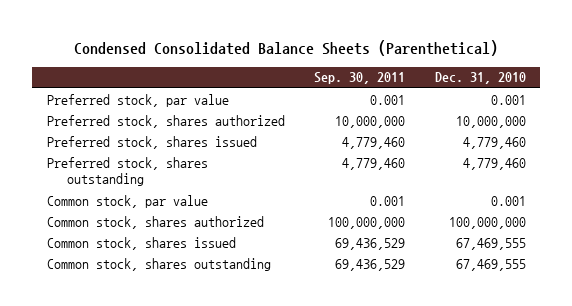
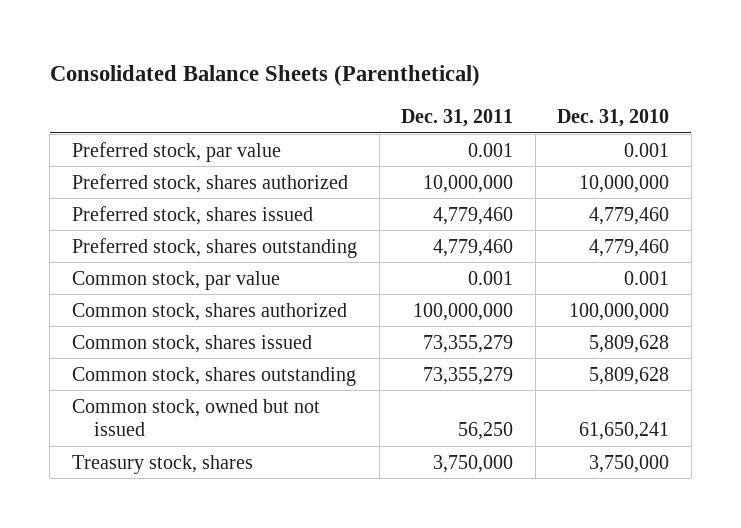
[74,40,499,57] Condensed Consolidated Balance Sheets (Parenthetical) -> [49,64,480,86] Consolidated Balance Sheets (Parenthetical)
[314,72,406,85] Sep. 30, 2011 -> none
none -> [401,109,514,128] Dec. 31, 2011
[455,237,526,250] 67,469,555 -> [589,334,670,353] 5,809,628
[455,258,526,271] 67,469,555 -> [589,366,670,385] 5,809,628
none -> [72,398,321,437] Common stock, owned but not issued
none -> [72,454,254,474] Treasury stock, shares

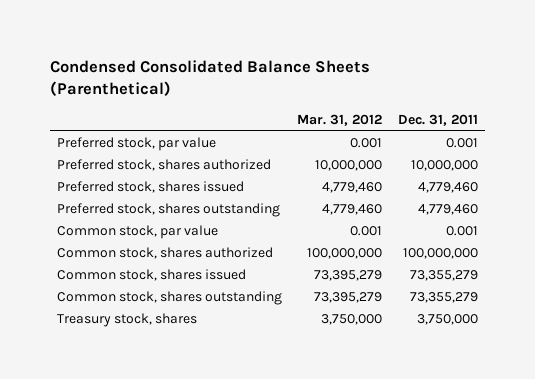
[49,64,480,86] Consolidated Balance Sheets (Parenthetical) -> [49,59,370,96] Condensed Consolidated Balance Sheets (Parenthetical)
[557,109,670,128] Dec. 31, 2010 -> none
none -> [297,113,383,126] Mar. 31, 2012
[72,398,321,437] Common stock, owned but not issued -> none

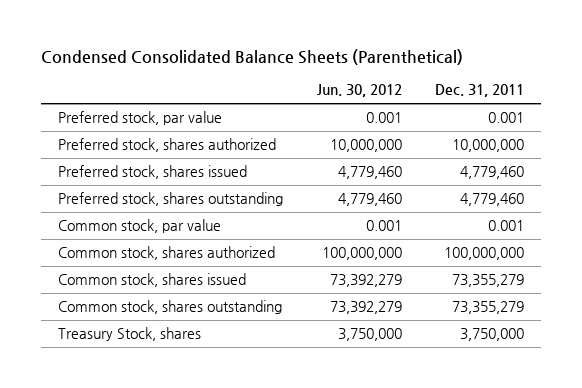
[297,113,383,126] Mar. 31, 2012 -> none
none -> [316,84,402,98] Jun. 30, 2012
[57,312,198,327] Treasury stock, shares -> [57,327,201,342] Treasury Stock, shares

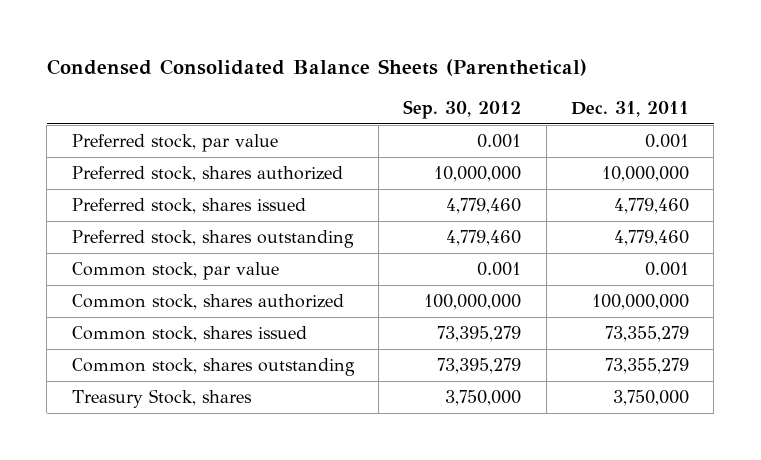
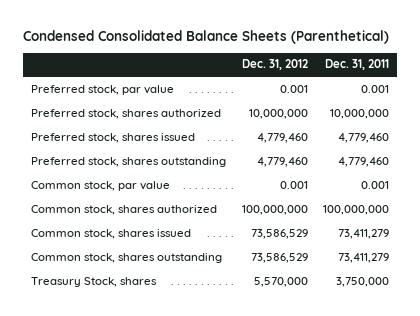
[403,100,522,120] Sep. 30, 2012 -> none
none -> [241,59,308,71] Dec. 31, 2012
[605,325,690,342] 73,355,279 -> [338,228,390,239] 73,411,279
[605,357,690,374] 73,355,279 -> [338,252,390,263] 73,411,279

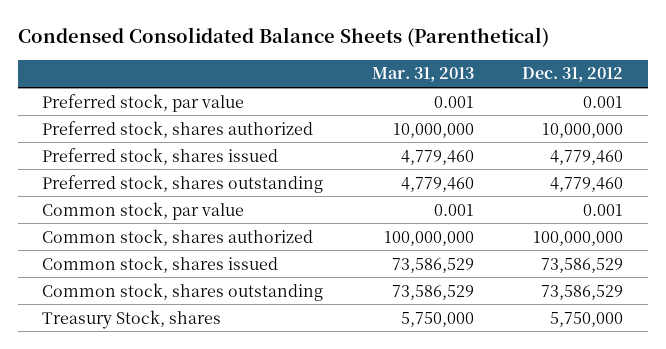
[325,59,390,71] Dec. 31, 2011 -> none
none -> [371,67,474,83] Mar. 31, 2013
[253,276,308,287] 5,570,000 -> [550,311,624,327] 5,750,000

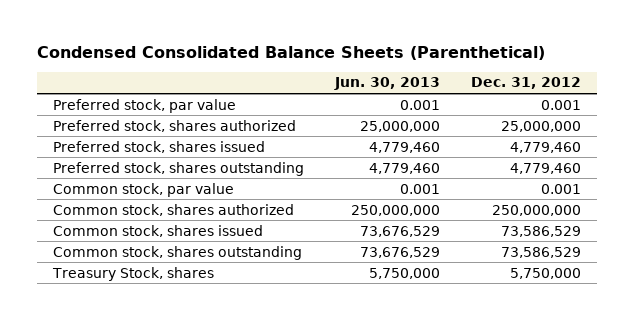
[371,67,474,83] Mar. 31, 2013 -> none
none -> [334,77,441,91] Jun. 30, 2013
[542,122,624,138] 10,000,000 -> [501,120,582,132] 25,000,000
[533,230,624,246] 100,000,000 -> [492,204,582,216] 250,000,000

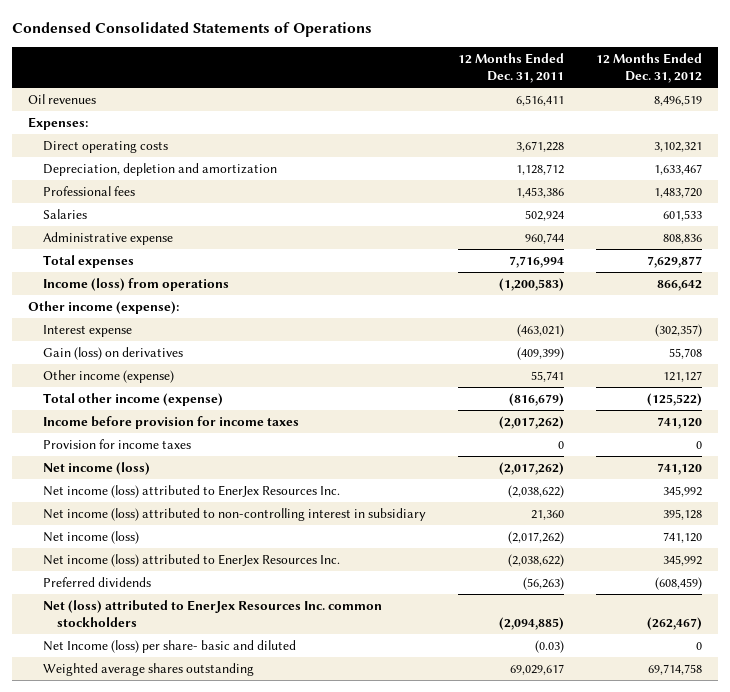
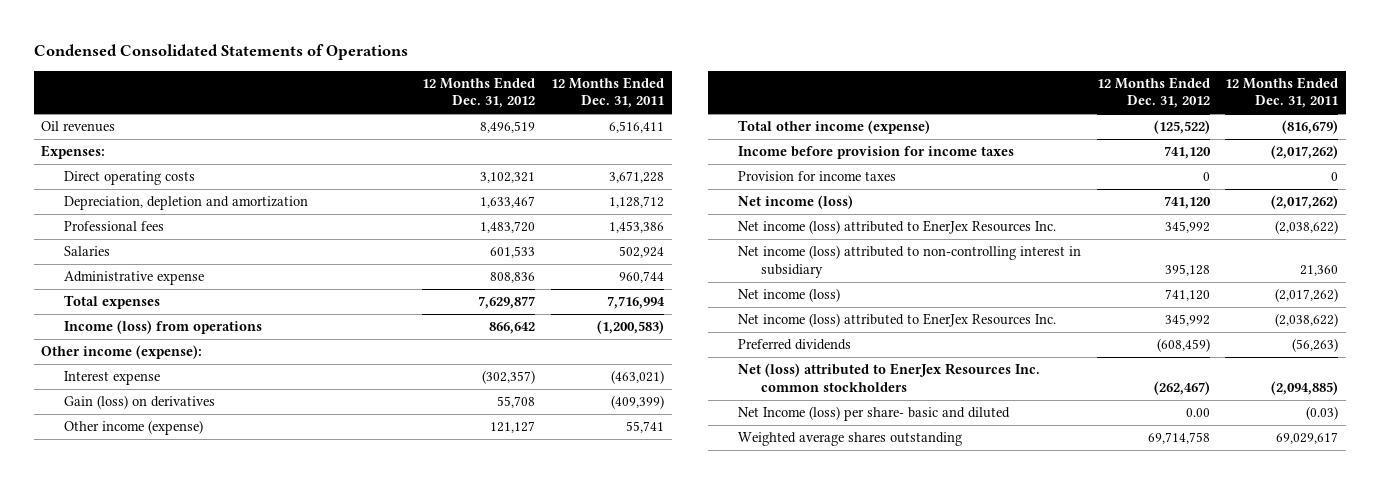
[695,641,702,650] 0 -> [1185,408,1210,418] 0.00

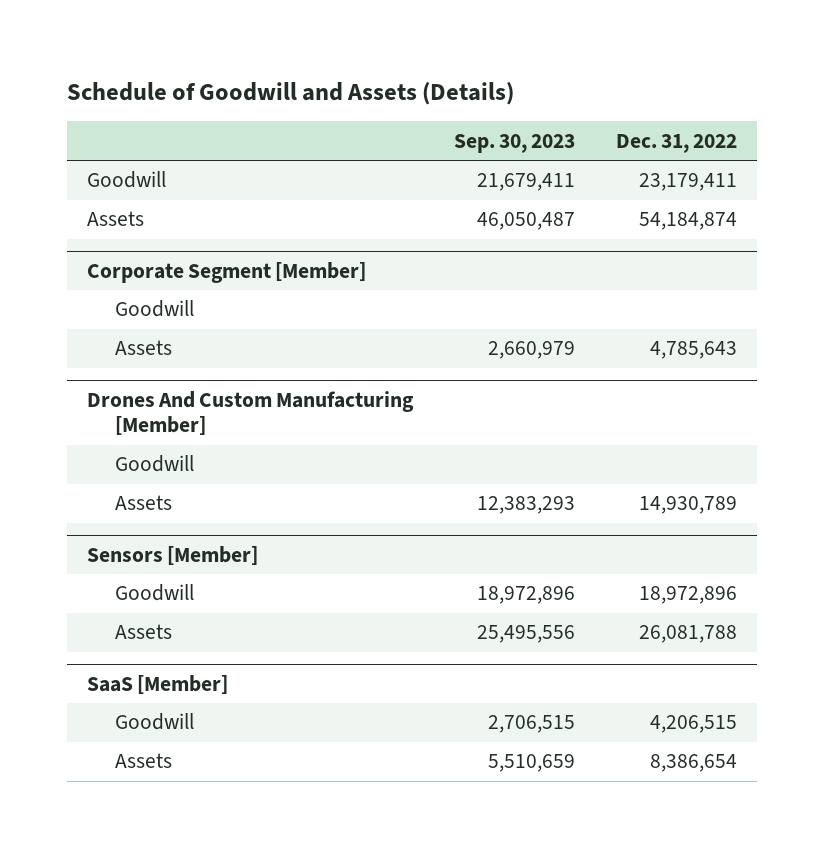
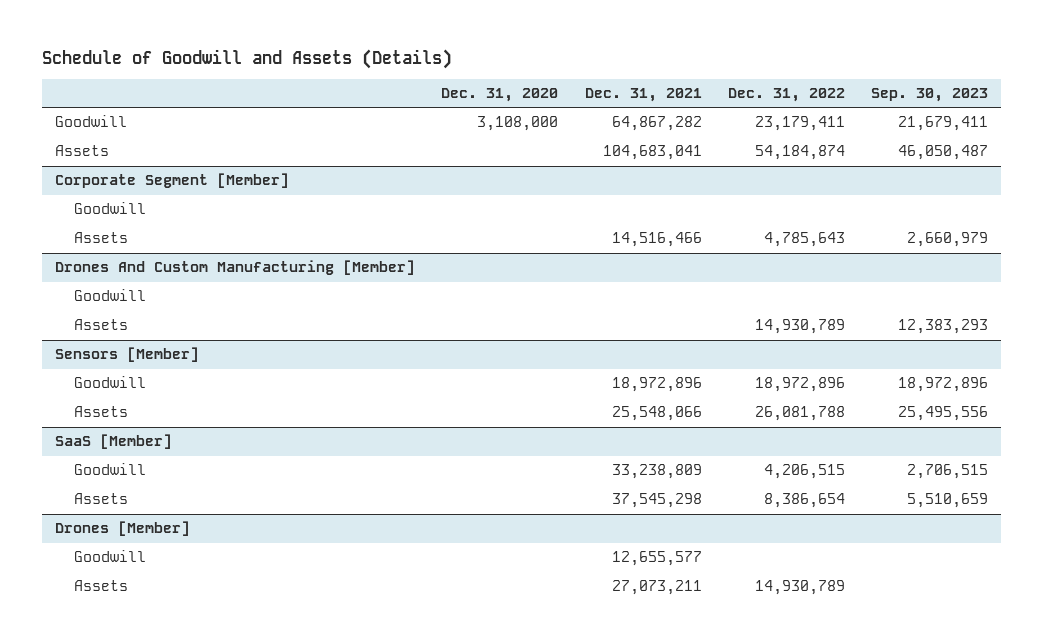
none -> [441,88,559,103] Dec. 31, 2020
none -> [584,88,702,103] Dec. 31, 2021
none -> [55,521,191,537] Drones [Member]
none -> [74,550,147,563] Goodwill
none -> [74,580,129,592] Assets

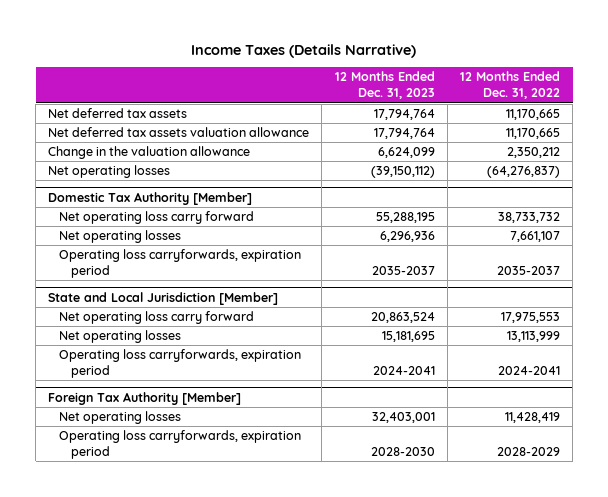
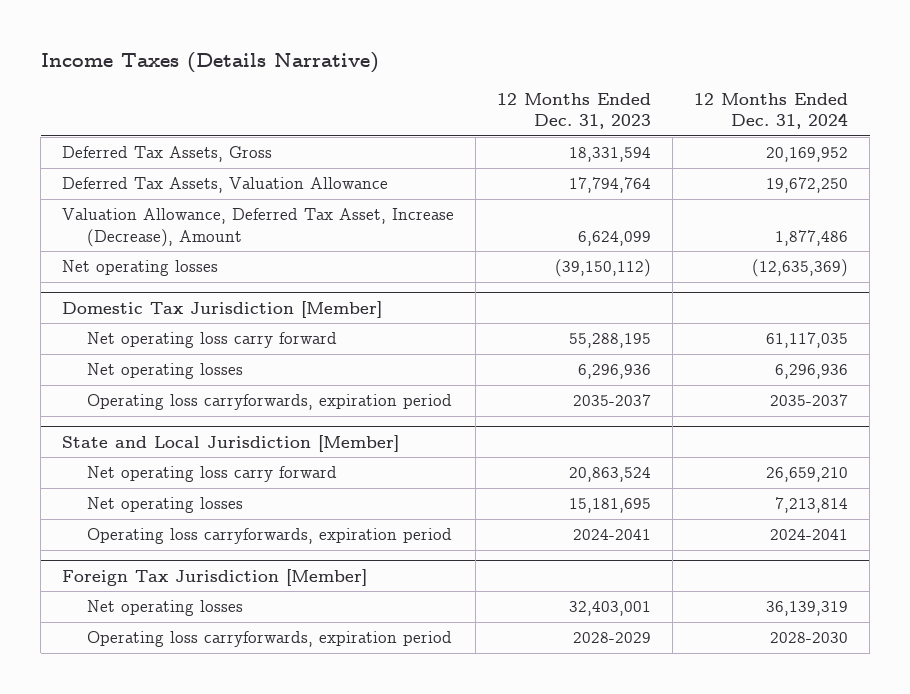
[459,71,560,100] 12 Months Ended Dec. 31, 2022 -> none
none -> [694,92,849,130] 12 Months Ended Dec. 31, 2024
[48,108,188,119] Net deferred tax assets -> [62,146,273,163] Deferred Tax Assets, Gross
[373,109,435,121] 17,794,764 -> [569,147,652,163] 18,331,594
[48,127,310,138] Net deferred tax assets valuation allowance -> [62,177,389,194] Deferred Tax Assets, Valuation Allowance
[48,146,251,160] Change in the valuation allowance -> [62,208,455,247] Valuation Allowance, Deferred Tax Asset, Increase (Decrease), Amount
[48,192,253,206] Domestic Tax Authority [Member] -> [62,300,383,318] Domestic Tax Jurisdiction [Member]
[48,392,242,406] Foreign Tax Authority [Member] -> [62,568,368,586] Foreign Tax Jurisdiction [Member]
[370,447,435,457] 2028-2030 -> [573,632,652,644] 2028-2029

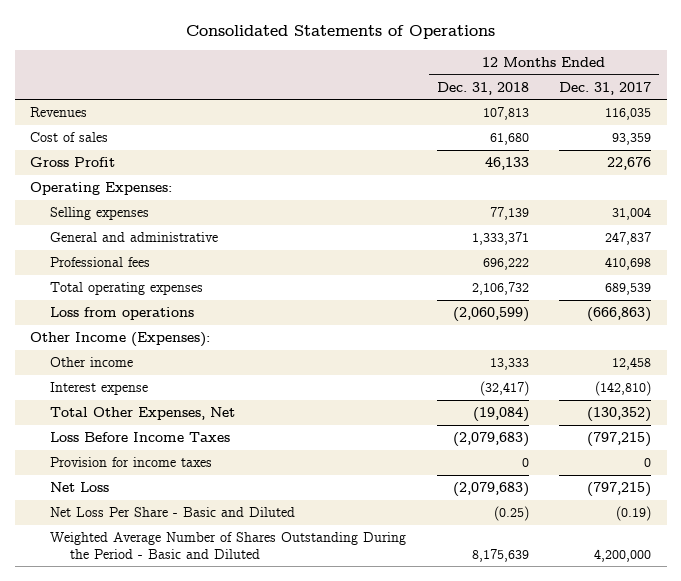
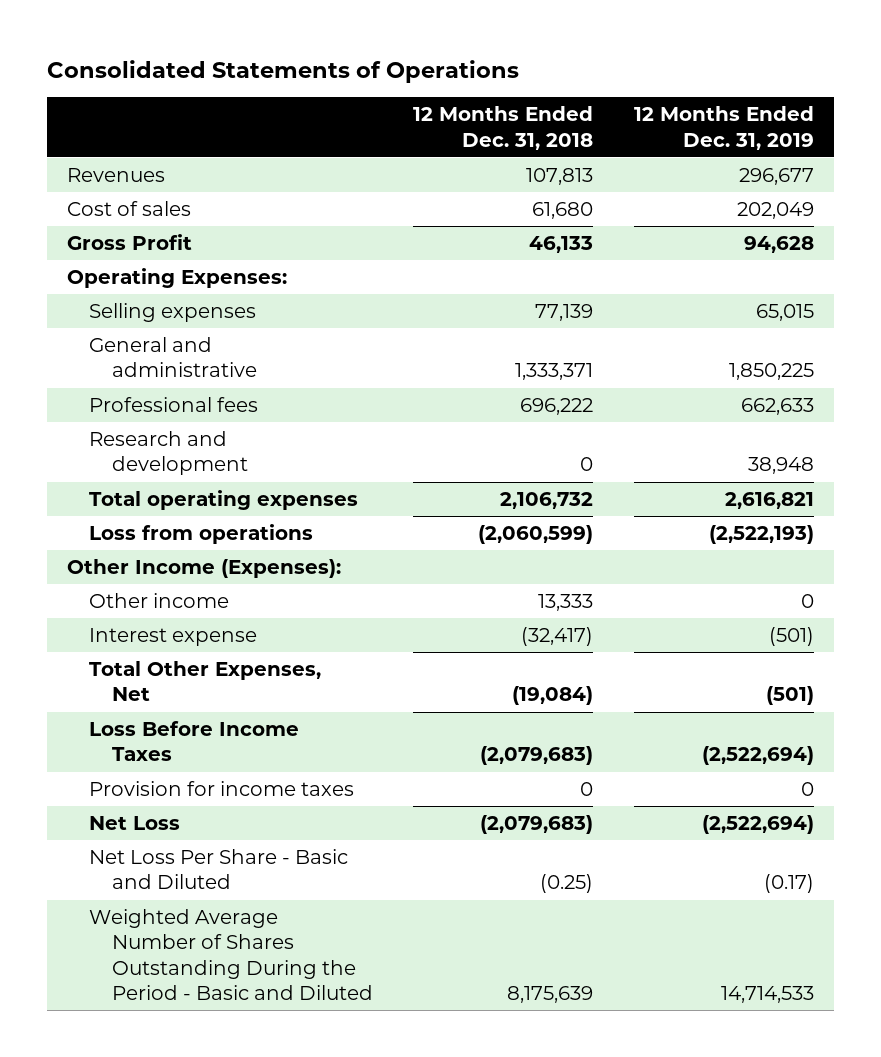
[559,81,652,95] Dec. 31, 2017 -> none
none -> [633,106,814,150] 12 Months Ended Dec. 31, 2019
none -> [89,431,248,476] Research and development

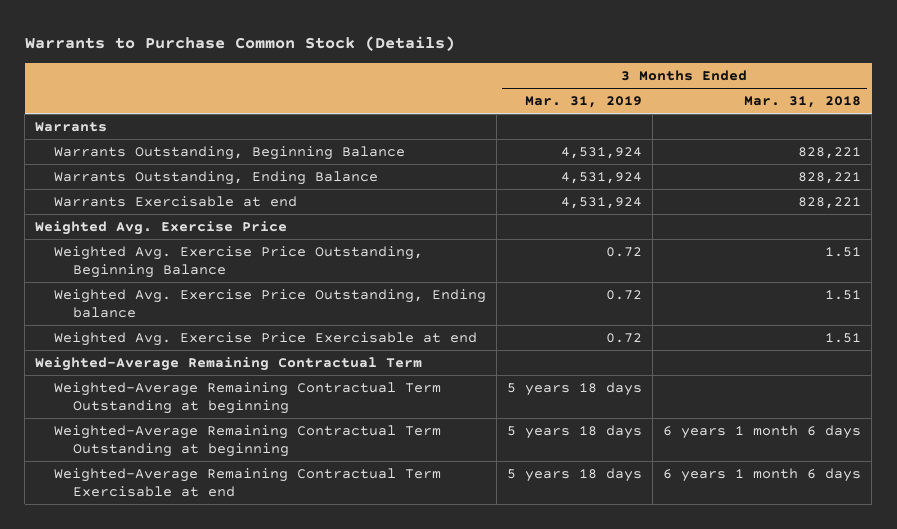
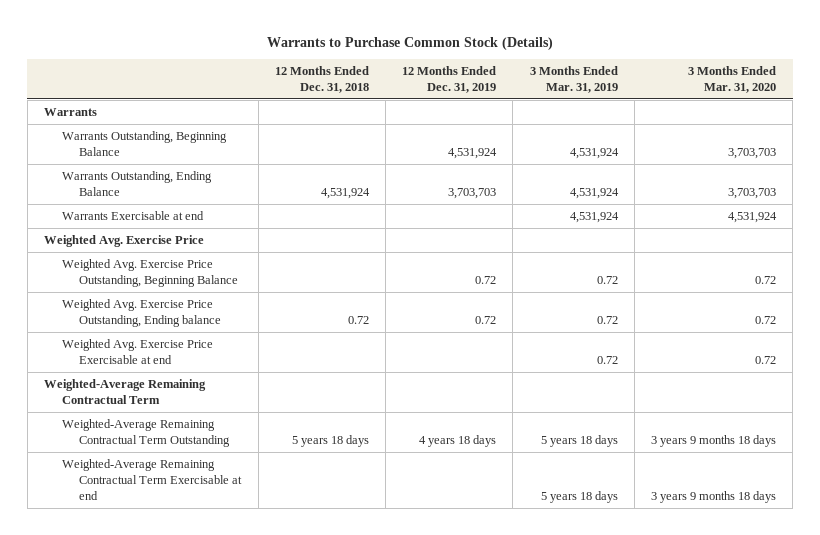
[744,95,862,108] Mar. 31, 2018 -> none
none -> [274,65,369,93] 12 Months Ended Dec. 31, 2018
none -> [402,65,497,93] 12 Months Ended Dec. 31, 2019
none -> [688,65,777,93] 3 Months Ended Mar. 31, 2020
[54,424,442,457] Weighted-Average Remaining Contractual Term Outstanding at beginning -> none
[54,381,442,414] Weighted-Average Remaining Contractual Term Outstanding at beginning -> [61,418,231,447] Weighted-Average Remaining Contractual Term Outstanding

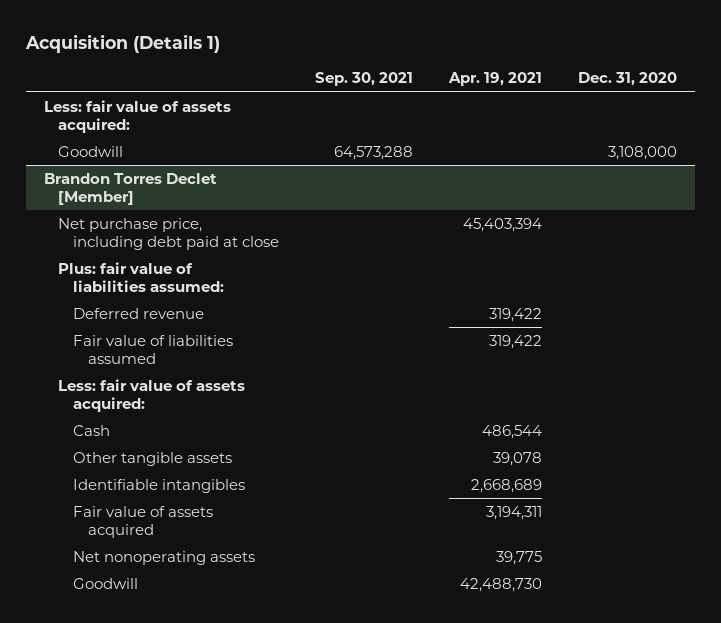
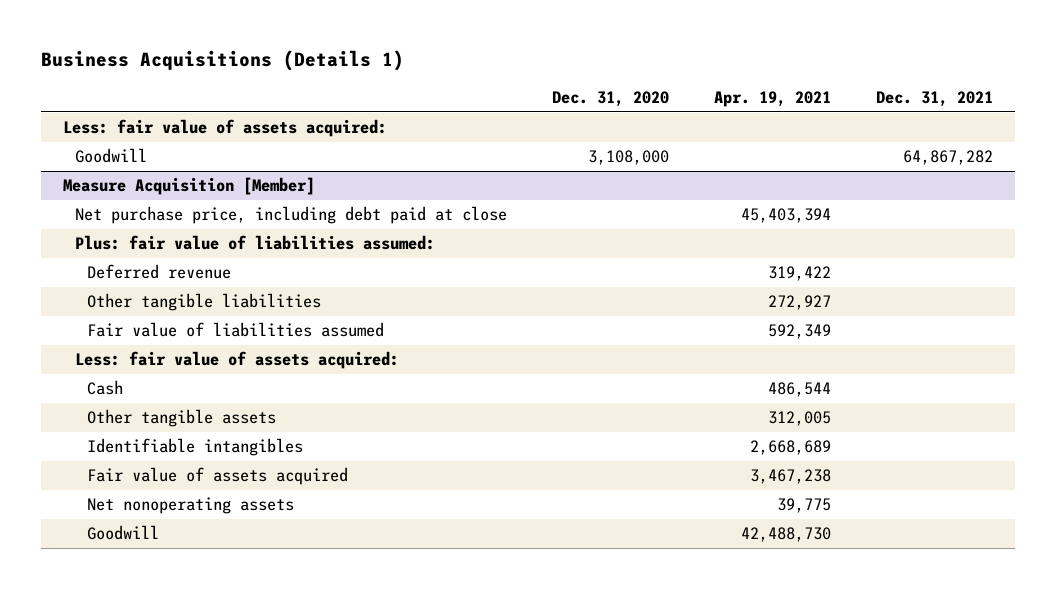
[24,34,220,54] Acquisition (Details 1) -> [40,50,404,72] Business Acquisitions (Details 1)
[315,72,414,87] Sep. 30, 2021 -> none
none -> [875,90,993,107] Dec. 31, 2021
[43,172,217,205] Brandon Torres Declet [Member] -> none
none -> [63,177,316,196] Measure Acquisition [Member]
none -> [86,293,321,312] Other tangible liabilities
[489,334,543,349] 319,422 -> [767,324,831,340] 592,349
[493,451,543,466] 39,078 -> [767,411,831,427] 312,005
[486,505,543,520] 3,194,311 -> [749,469,831,485] 3,467,238

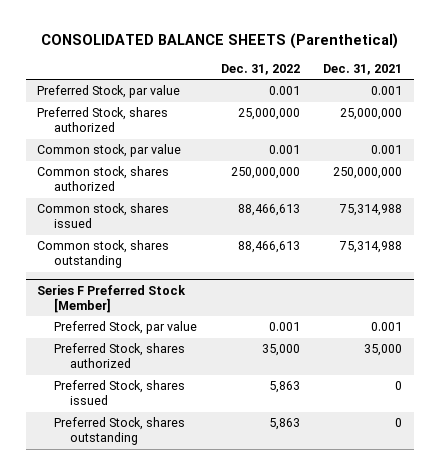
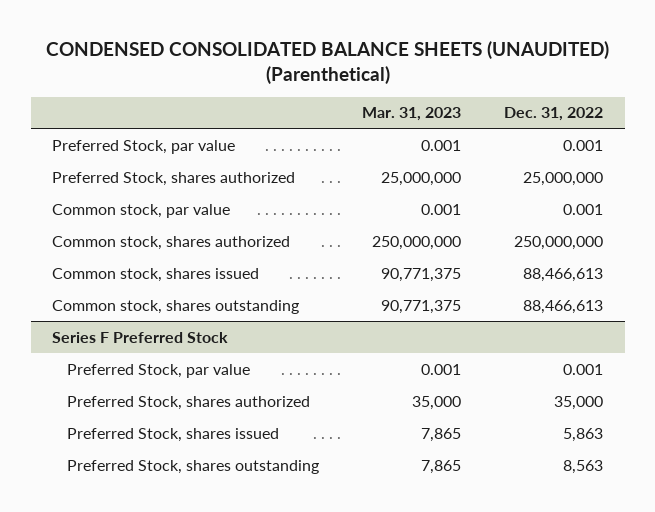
[40,32,398,49] CONSOLIDATED BALANCE SHEETS (Parenthetical) -> [45,40,609,84] CONDENSED CONSOLIDATED BALANCE SHEETS (UNAUDITED) (Parenthetical)
[323,63,403,75] Dec. 31, 2021 -> none
none -> [362,107,462,122] Mar. 31, 2023
[37,284,187,313] Series F Preferred Stock [Member] -> [52,331,229,343] Series F Preferred Stock
[268,418,300,431] 5,863 -> [563,459,604,474] 8,563

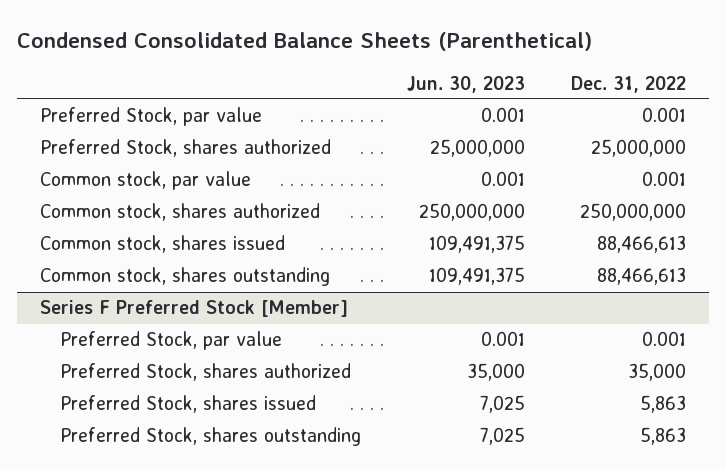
[45,40,609,84] CONDENSED CONSOLIDATED BALANCE SHEETS (UNAUDITED) (Parenthetical) -> [17,31,593,51] Condensed Consolidated Balance Sheets (Parenthetical)
[362,107,462,122] Mar. 31, 2023 -> none
none -> [407,75,526,93] Jun. 30, 2023
[52,331,229,343] Series F Preferred Stock -> [40,300,349,318] Series F Preferred Stock [Member]
[563,459,604,474] 8,563 -> [639,427,686,446] 5,863

